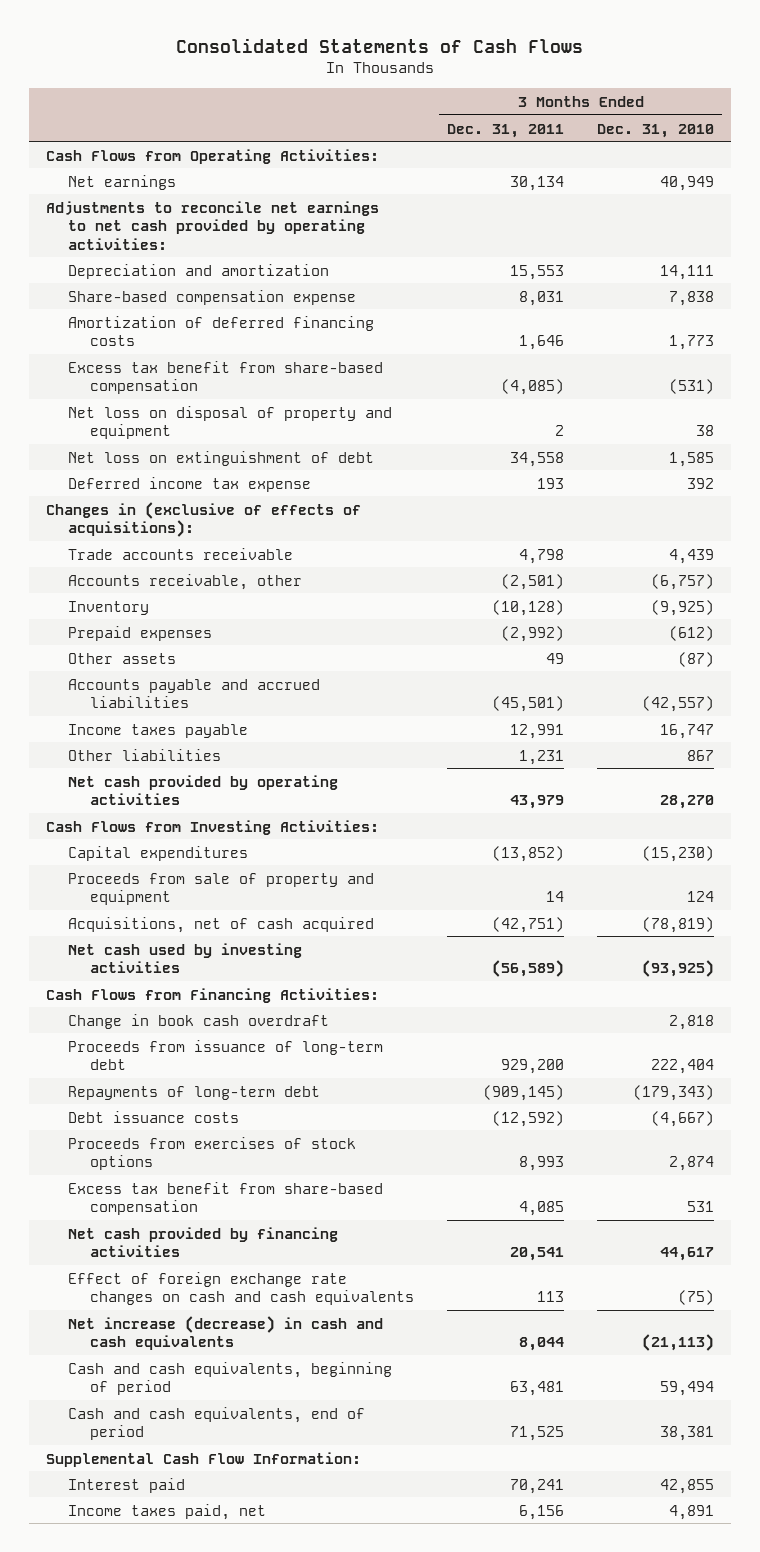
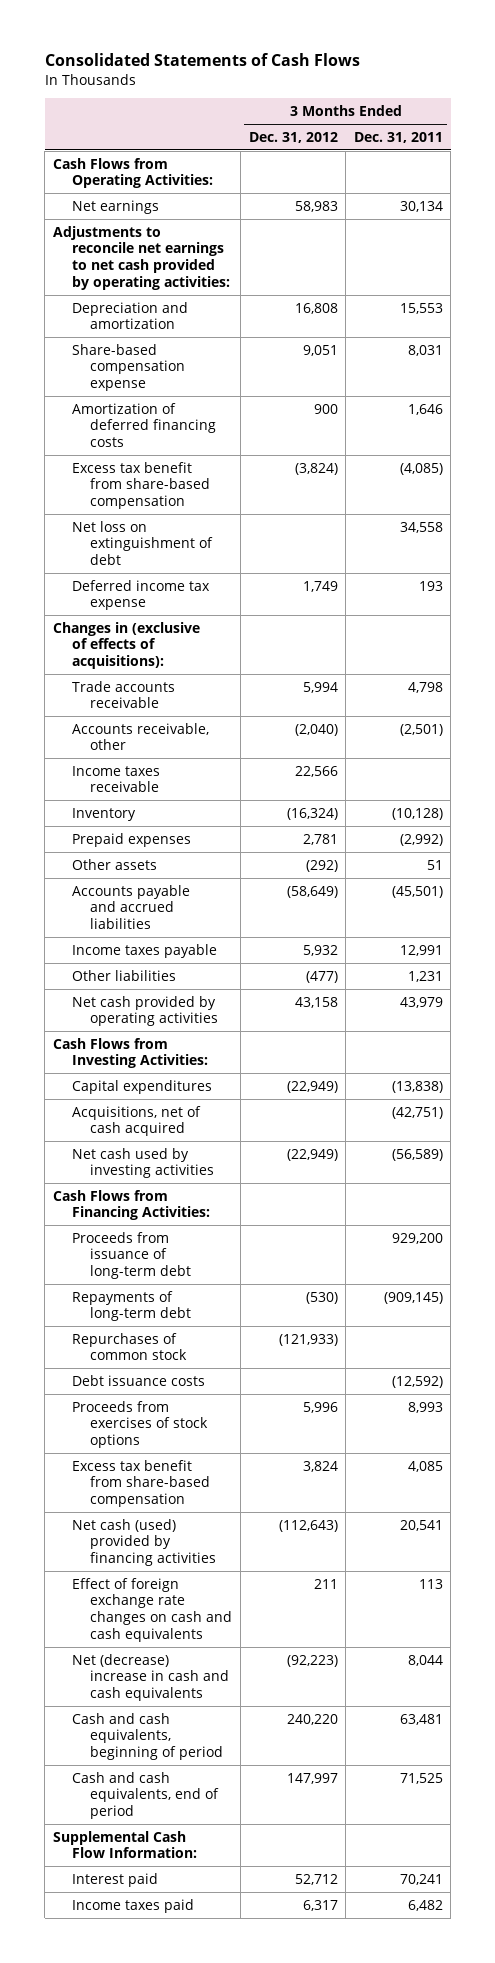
[597,123,715,138] Dec. 31, 2010 -> none
none -> [248,131,338,143] Dec. 31, 2012
[67,405,392,440] Net loss on disposal of property and equipment -> none
none -> [71,765,160,793] Income taxes receivable
[545,652,564,664] 49 -> [426,859,443,870] 51
[67,872,374,906] Proceeds from sale of property and equipment -> none
[491,845,564,862] (13,852) -> [391,1080,443,1093] (13,838)
[67,1013,329,1029] Change in book cash overdraft -> none
none -> [71,1332,188,1361] Repurchases of common stock
[67,1226,338,1258] Net cash provided by financing activities -> [71,1518,217,1566] Net cash (used) provided by financing activities
[67,1315,383,1351] Net increase (decrease) in cash and cash equivalents -> [71,1653,230,1701] Net (decrease) increase in cash and cash equivalents
[67,1503,266,1520] Income taxes paid, net -> [71,1898,194,1913] Income taxes paid
[518,1504,564,1520] 6,156 -> [407,1899,443,1911] 6,482

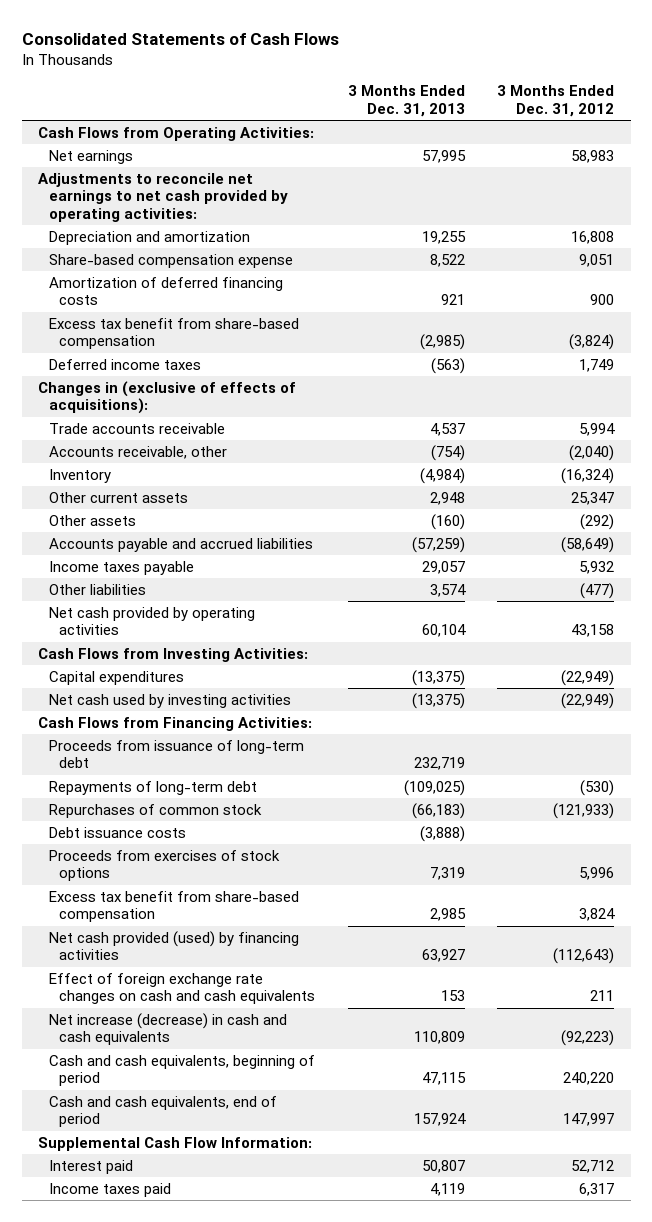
[353,131,443,143] Dec. 31, 2011 -> none
none -> [347,85,465,117] 3 Months Ended Dec. 31, 2013
[71,520,214,565] Net loss on extinguishment of debt -> none
[71,579,210,611] Deferred income tax expense -> [48,358,201,370] Deferred income taxes
[71,765,160,793] Income taxes receivable -> none
[71,832,191,847] Prepaid expenses -> none
none -> [48,491,188,503] Other current assets
[71,1105,201,1137] Acquisitions, net of cash acquired -> none
[71,1518,217,1566] Net cash (used) provided by financing activities -> [48,930,299,961] Net cash provided (used) by financing activities
[71,1653,230,1701] Net (decrease) increase in cash and cash equivalents -> [48,1012,287,1046] Net increase (decrease) in cash and cash equivalents

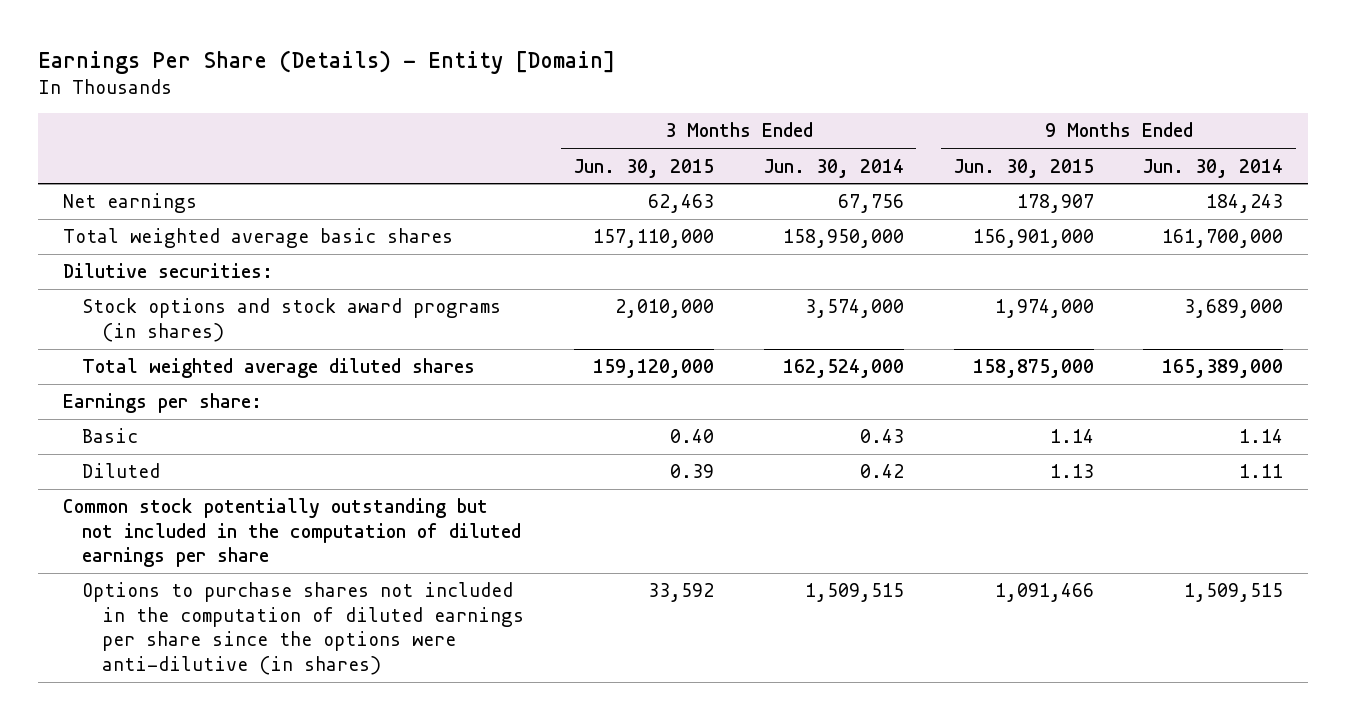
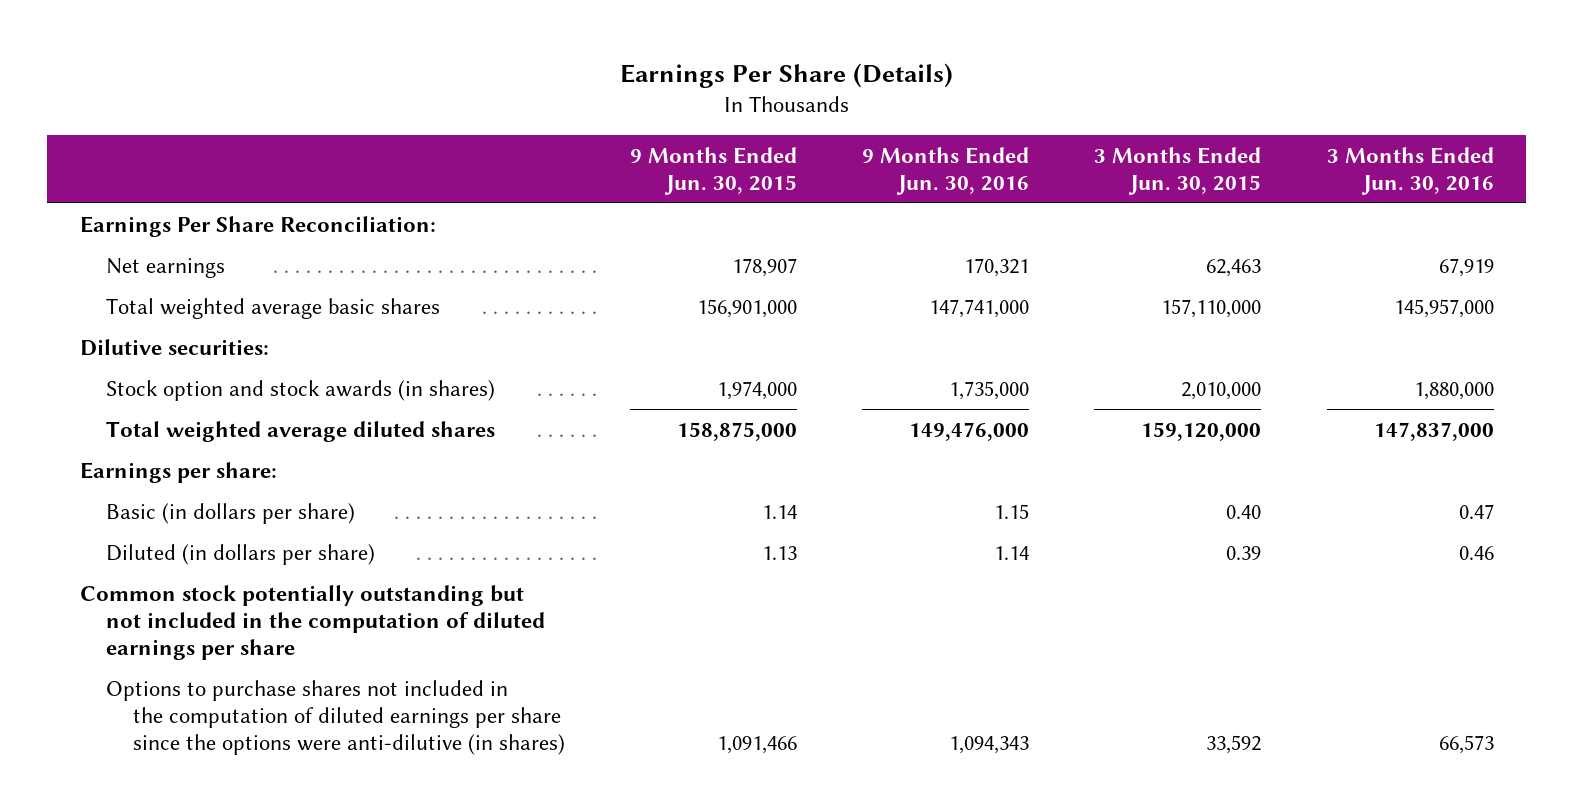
[37,49,615,74] Earnings Per Share (Details) - Entity [Domain] -> [619,62,953,88] Earnings Per Share (Details)
[763,158,904,178] Jun. 30, 2014 -> none
[1143,158,1284,178] Jun. 30, 2014 -> none
none -> [862,146,1030,195] 9 Months Ended Jun. 30, 2016
none -> [1326,146,1494,195] 3 Months Ended Jun. 30, 2016
none -> [79,215,436,237] Earnings Per Share Reconciliation:
[82,298,502,342] Stock options and stock award programs (in shares) -> [106,379,496,401] Stock option and stock awards (in shares)
[82,428,139,444] Basic -> [106,502,356,524] Basic (in dollars per share)
[82,463,161,479] Diluted -> [106,543,376,565] Diluted (in dollars per share)

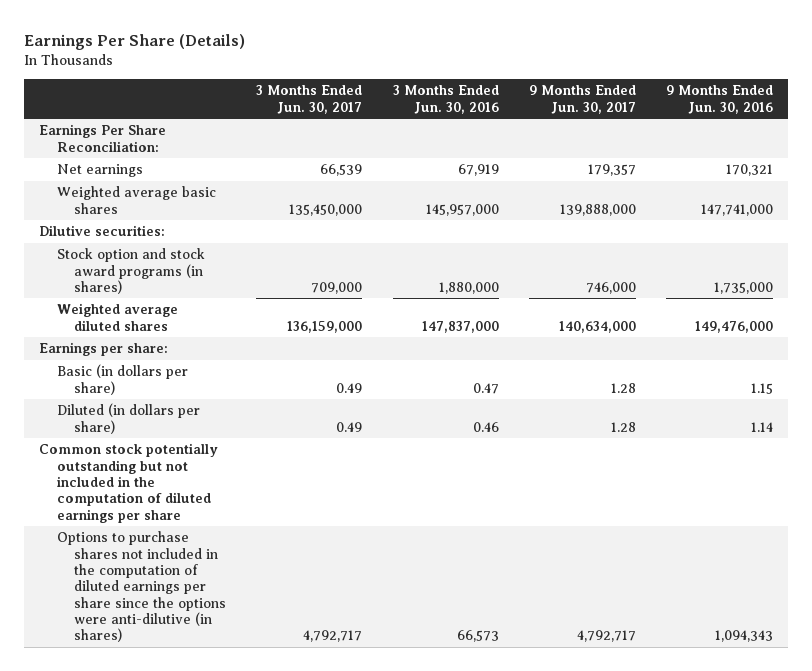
[629,146,797,195] 9 Months Ended Jun. 30, 2015 -> none
[1094,146,1262,195] 3 Months Ended Jun. 30, 2015 -> none
none -> [256,85,363,114] 3 Months Ended Jun. 30, 2017
none -> [528,85,636,114] 9 Months Ended Jun. 30, 2017
[106,297,441,319] Total weighted average basic shares -> [56,186,216,214] Weighted average basic shares
[106,379,496,401] Stock option and stock awards (in shares) -> [56,248,205,294] Stock option and stock award programs (in shares)
[106,420,496,442] Total weighted average diluted shares -> [56,303,178,331] Weighted average diluted shares

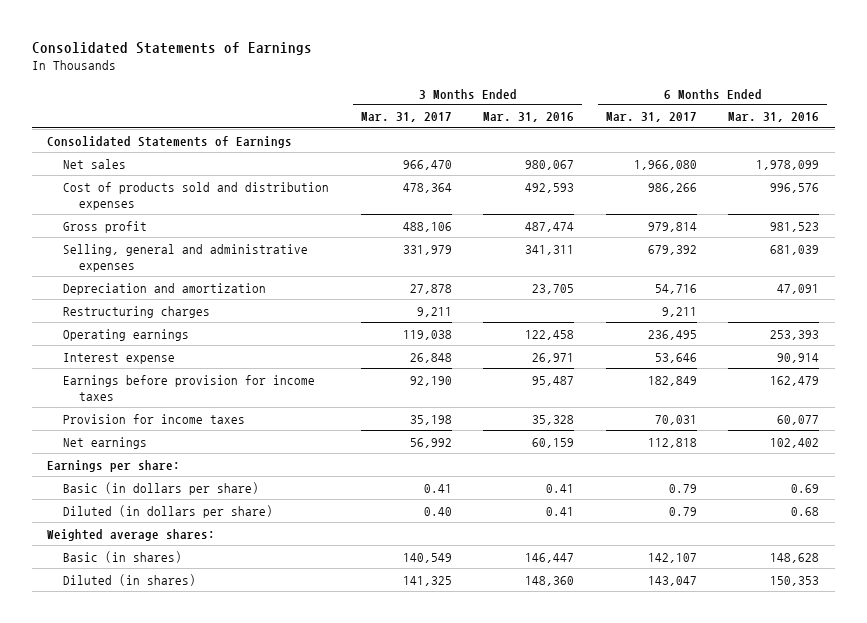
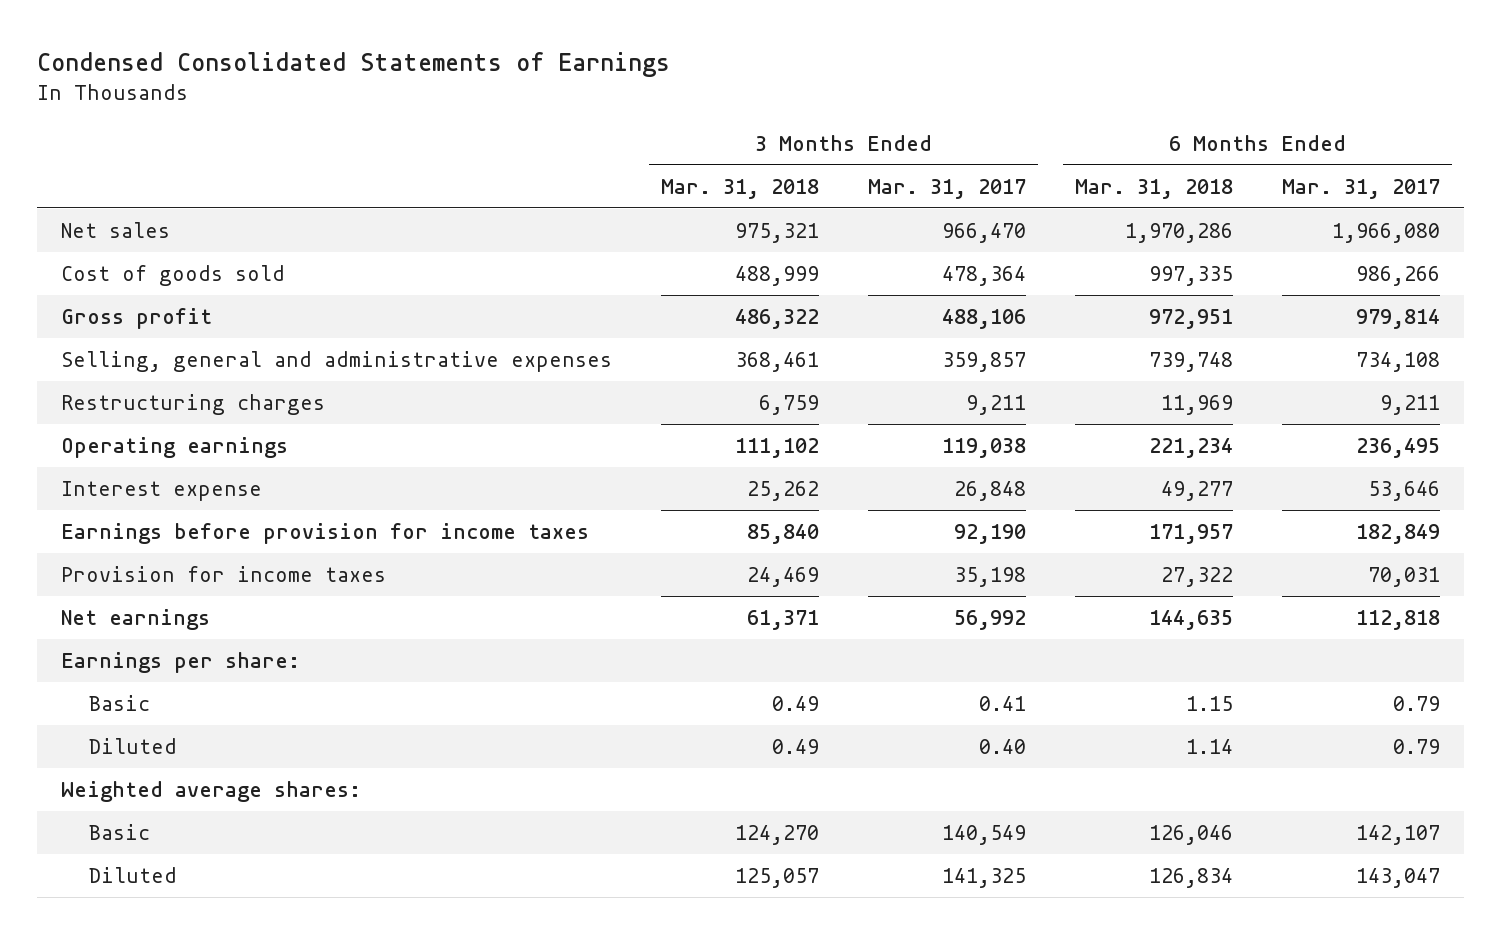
[31,41,312,55] Consolidated Statements of Earnings -> [37,51,671,77] Condensed Consolidated Statements of Earnings
[483,112,575,123] Mar. 31, 2016 -> none
[728,112,820,123] Mar. 31, 2016 -> none
none -> [661,178,820,199] Mar. 31, 2018
none -> [1075,178,1234,199] Mar. 31, 2018
[47,135,293,148] Consolidated Statements of Earnings -> none
[63,181,330,210] Cost of products sold and distribution expenses -> [61,265,286,287] Cost of goods sold
[63,282,267,295] Depreciation and amortization -> none
[402,244,452,255] 331,979 -> [942,352,1027,373] 359,857
[647,244,697,255] 679,392 -> [1356,352,1441,373] 734,108
[63,481,260,495] Basic (in dollars per share) -> [88,695,150,712] Basic
[63,504,274,518] Diluted (in dollars per share) -> [88,738,177,755] Diluted
[63,550,183,563] Basic (in shares) -> [88,824,150,841] Basic
[63,573,197,586] Diluted (in shares) -> [88,867,177,884] Diluted

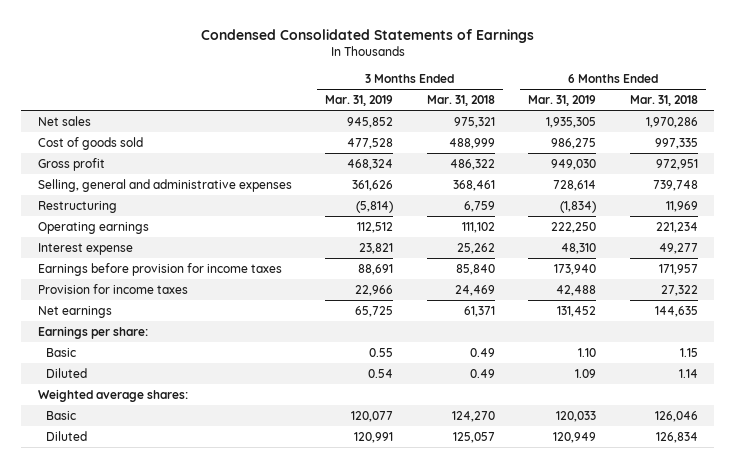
[868,178,1027,199] Mar. 31, 2017 -> none
[1282,178,1441,199] Mar. 31, 2017 -> none
none -> [325,94,394,106] Mar. 31, 2019
none -> [528,94,597,106] Mar. 31, 2019
[61,394,326,416] Restructuring charges -> [37,200,117,213] Restructuring

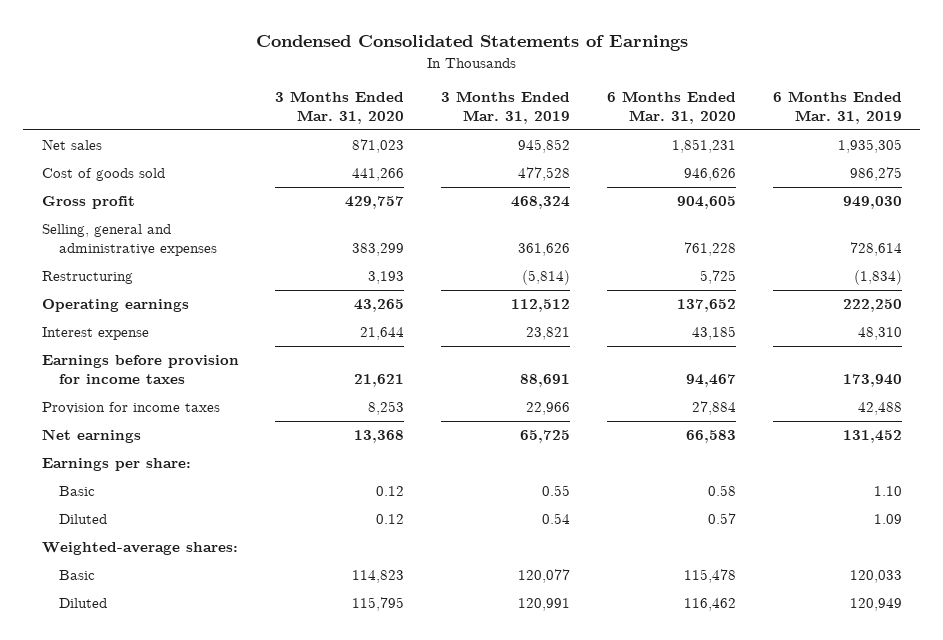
[426,94,495,106] Mar. 31, 2018 -> none
[629,94,698,106] Mar. 31, 2018 -> none
none -> [275,90,405,125] 3 Months Ended Mar. 31, 2020
none -> [606,90,736,125] 6 Months Ended Mar. 31, 2020
[37,388,188,402] Weighted average shares: -> [41,542,238,556] Weighted-average shares:

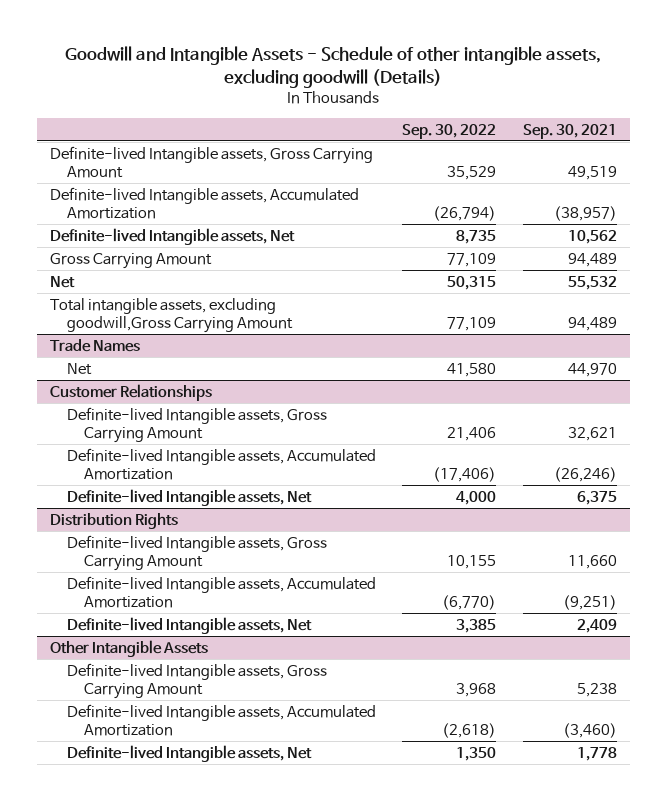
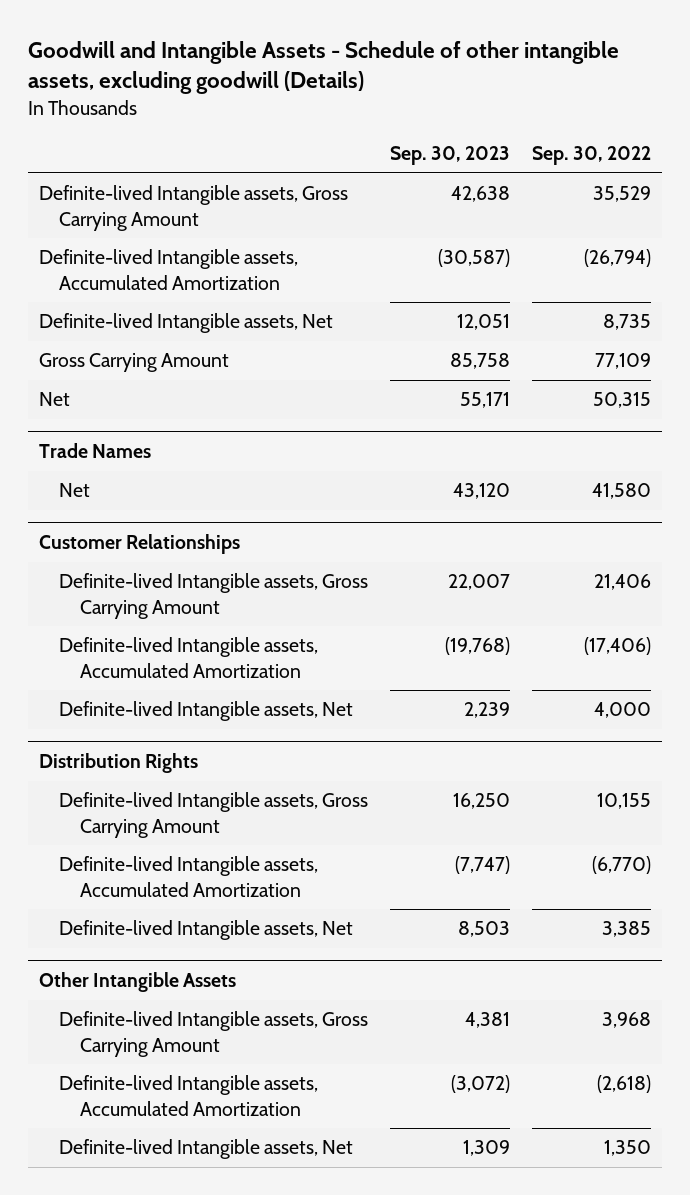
[522,123,617,139] Sep. 30, 2021 -> none
none -> [390,146,511,166] Sep. 30, 2023
[50,297,293,334] Total intangible assets, excluding goodwill,Gross Carrying Amount -> none

